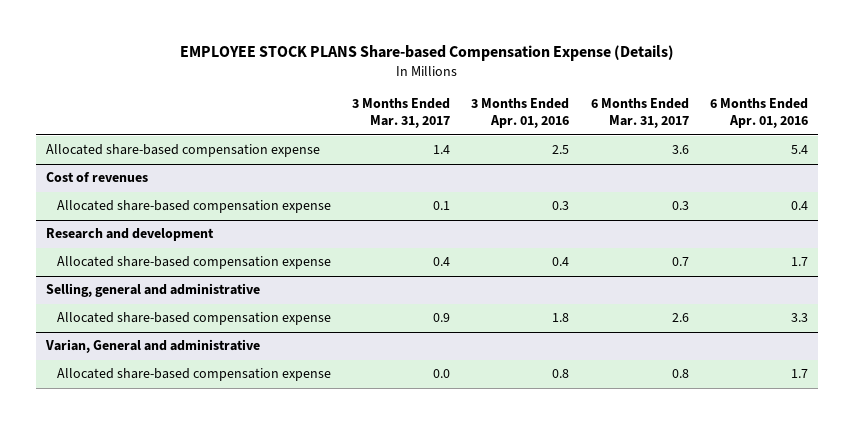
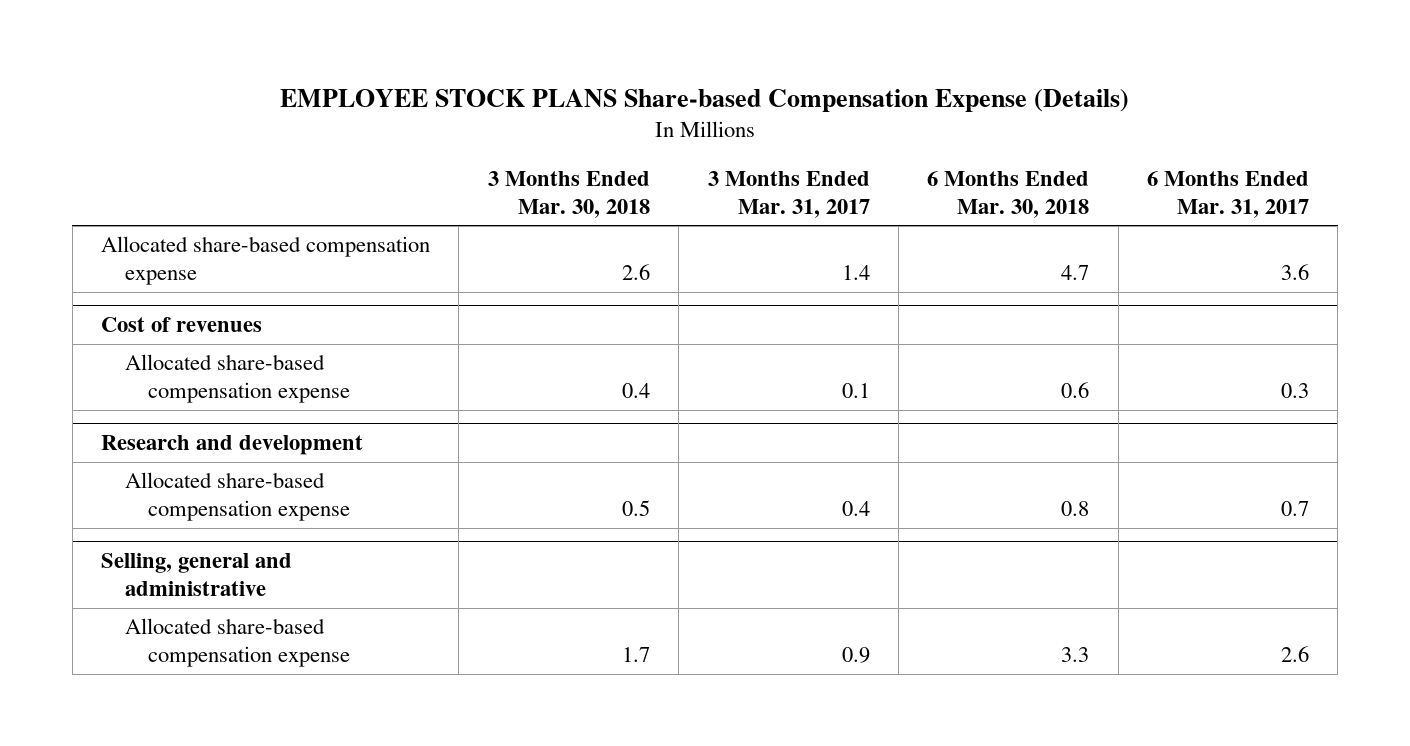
[471,97,570,129] 3 Months Ended Apr. 01, 2016 -> none
[709,97,808,129] 6 Months Ended Apr. 01, 2016 -> none
none -> [487,171,650,219] 3 Months Ended Mar. 30, 2018
none -> [927,171,1090,219] 6 Months Ended Mar. 30, 2018
[45,339,261,354] Varian, General and administrative -> none
[56,368,331,382] Allocated share-based compensation expense -> none

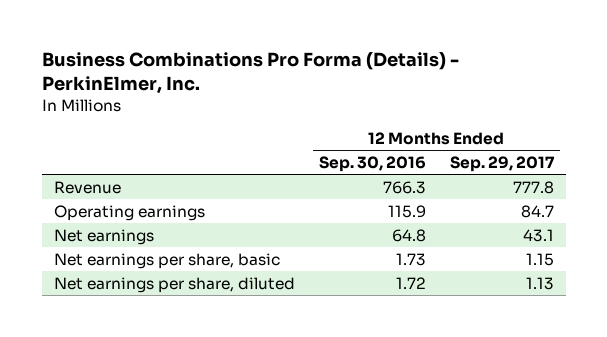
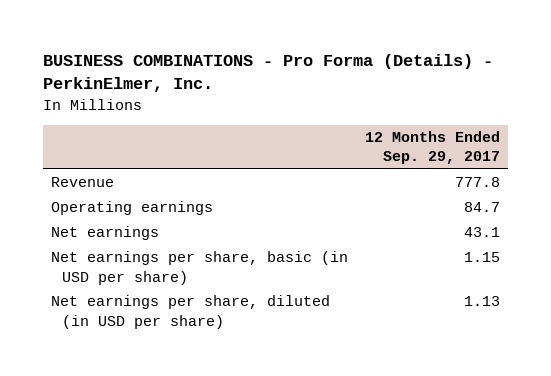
[41,51,459,95] Business Combinations Pro Forma (Details) - PerkinElmer, Inc. -> [42,54,493,93] BUSINESS COMBINATIONS - Pro Forma (Details) - PerkinElmer, Inc.
[318,155,426,172] Sep. 30, 2016 -> none
[53,252,280,269] Net earnings per share, basic -> [51,251,349,285] Net earnings per share, basic (in USD per share)
[53,276,295,293] Net earnings per share, diluted -> [51,295,331,329] Net earnings per share, diluted (in USD per share)

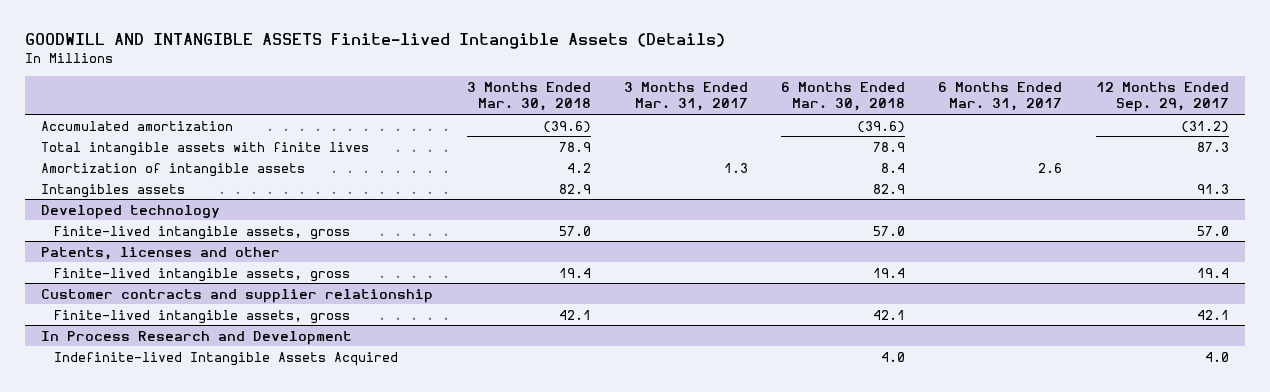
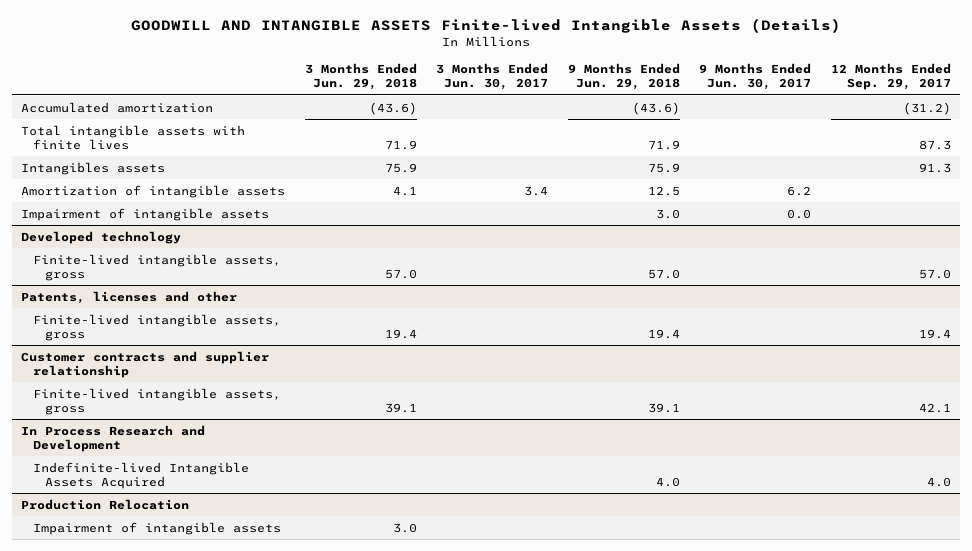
[466,81,591,112] 3 Months Ended Mar. 30, 2018 -> none
[623,81,748,112] 3 Months Ended Mar. 31, 2017 -> none
[781,81,906,112] 6 Months Ended Mar. 30, 2018 -> none
[938,81,1063,112] 6 Months Ended Mar. 31, 2017 -> none
none -> [304,62,417,91] 3 Months Ended Jun. 29, 2018
none -> [436,62,549,91] 3 Months Ended Jun. 30, 2017
none -> [567,62,680,91] 9 Months Ended Jun. 29, 2018
none -> [699,62,812,91] 9 Months Ended Jun. 30, 2017
[41,162,306,177] Amortization of intangible assets -> [21,184,286,198] Amortization of intangible assets
none -> [21,207,270,221] Impairment of intangible assets
none -> [21,498,190,510] Production Relocation
none -> [33,521,282,535] Impairment of intangible assets

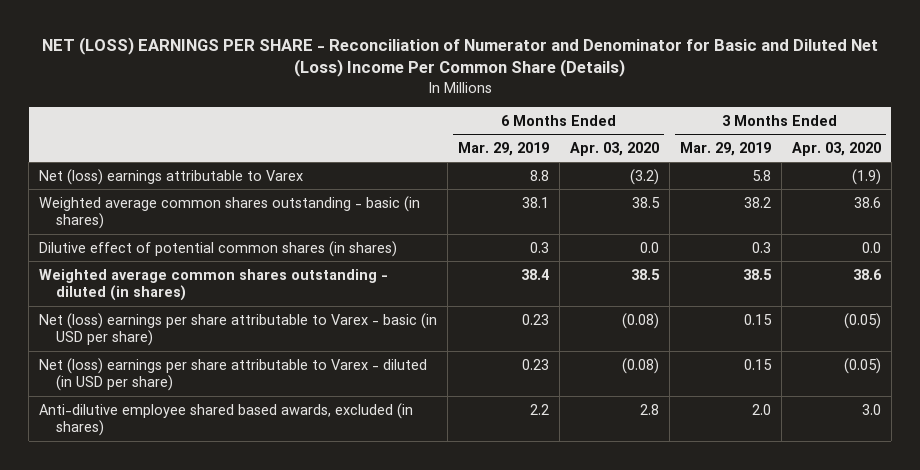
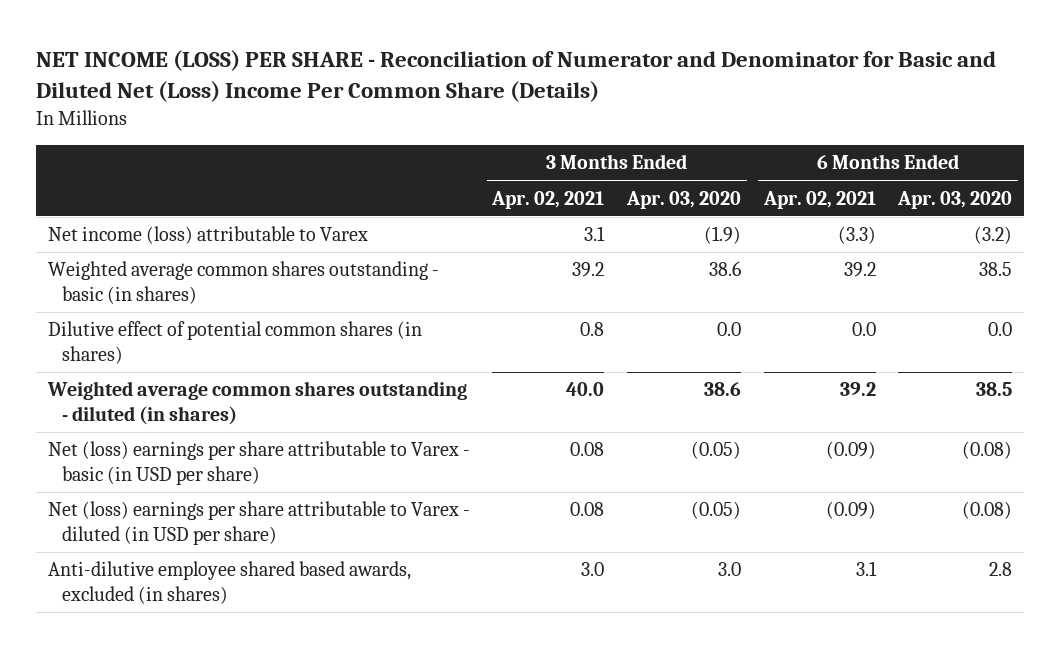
[42,36,879,78] NET (LOSS) EARNINGS PER SHARE - Reconciliation of Numerator and Denominator for Basic and Diluted Net (Loss) Income Per Common Share (Details) -> [36,50,997,103] NET INCOME (LOSS) PER SHARE - Reconciliation of Numerator and Denominator for Basic and Diluted Net (Loss) Income Per Common Share (Details)
[458,141,550,156] Mar. 29, 2019 -> none
[679,141,771,156] Mar. 29, 2019 -> none
none -> [491,190,605,209] Apr. 02, 2021
none -> [762,190,876,209] Apr. 02, 2021
[39,168,304,185] Net (loss) earnings attributable to Varex -> [47,226,368,245] Net income (loss) attributable to Varex

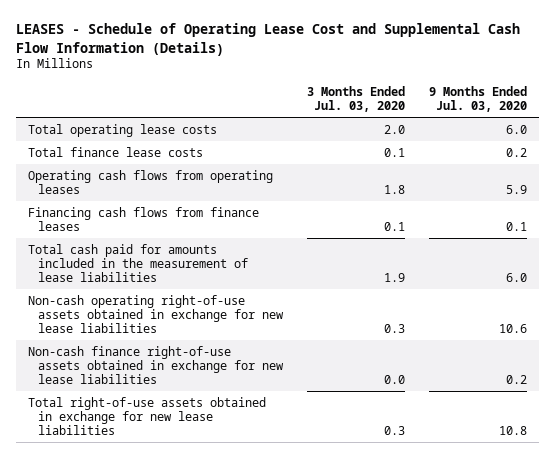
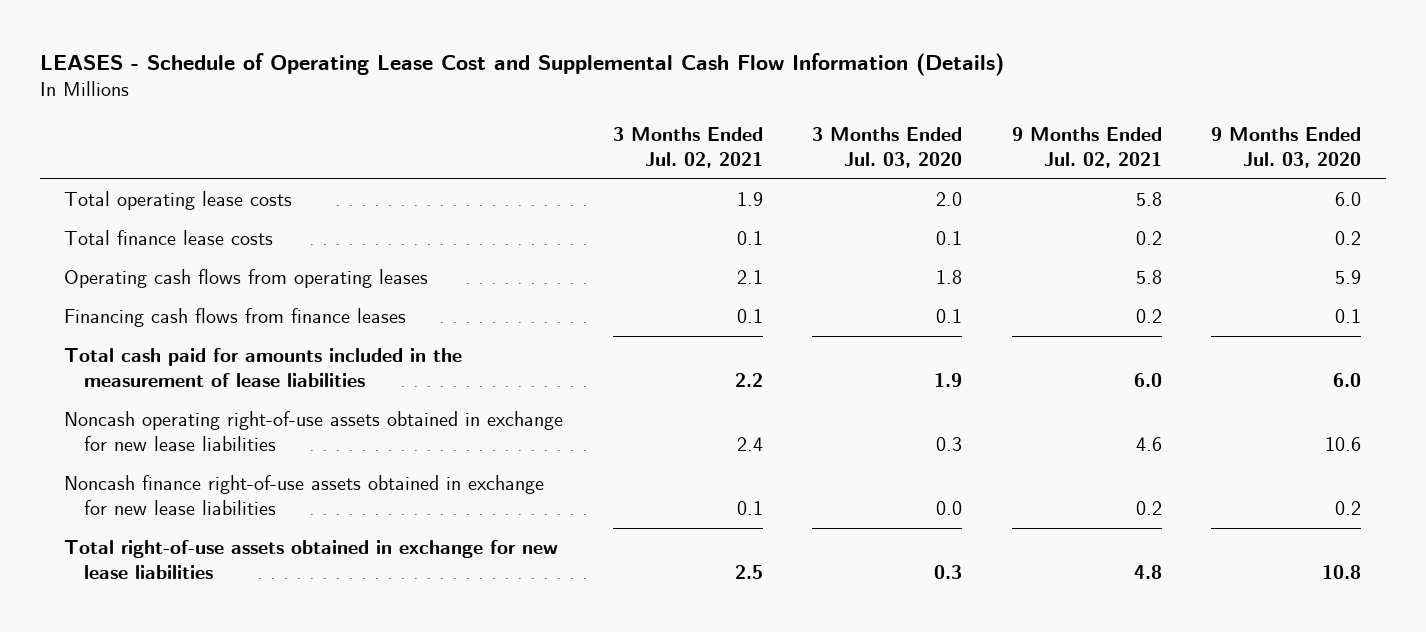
none -> [612,127,763,168] 3 Months Ended Jul. 02, 2021
none -> [1011,127,1162,168] 9 Months Ended Jul. 02, 2021
[27,294,285,334] Non-cash operating right-of-use assets obtained in exchange for new lease liabilities -> [64,411,564,451] Noncash operating right-of-use assets obtained in exchange for new lease liabilities
[27,345,285,385] Non-cash finance right-of-use assets obtained in exchange for new lease liabilities -> [64,475,545,515] Noncash finance right-of-use assets obtained in exchange for new lease liabilities

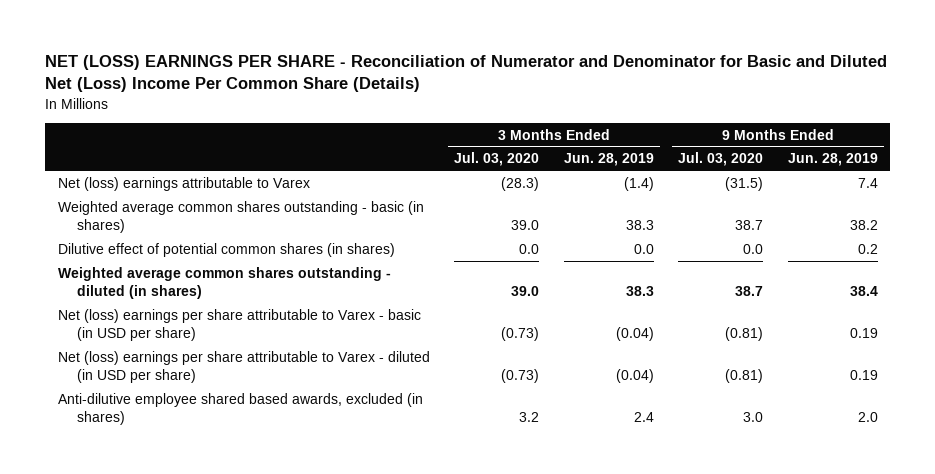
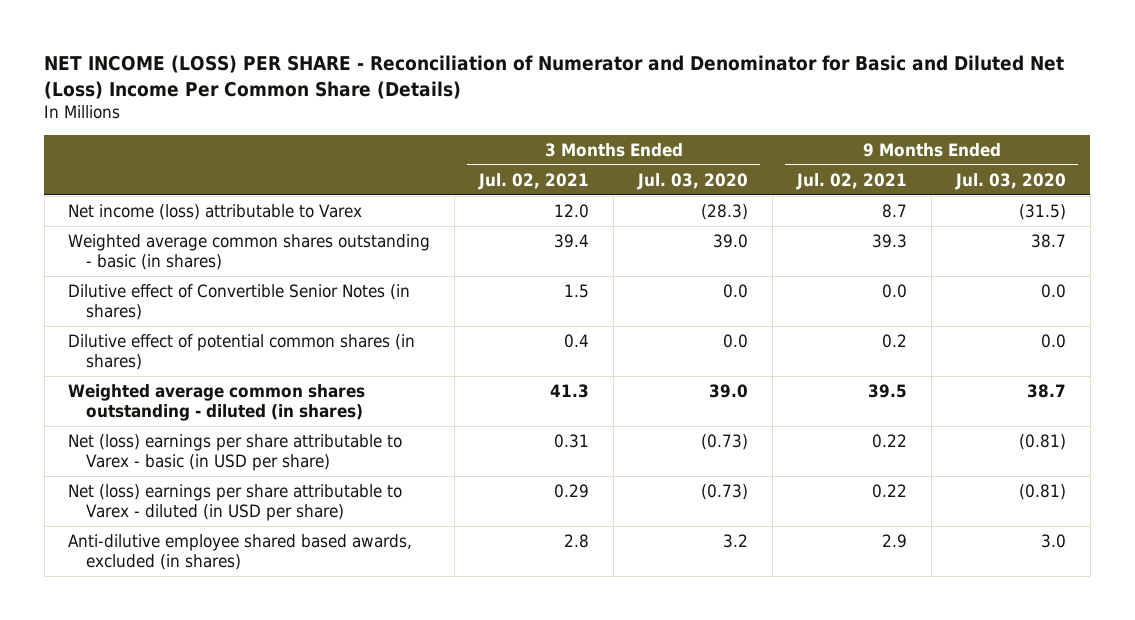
[45,55,888,93] NET (LOSS) EARNINGS PER SHARE - Reconciliation of Numerator and Denominator for Basic and Diluted Net (Loss) Income Per Common Share (Details) -> [44,54,1065,99] NET INCOME (LOSS) PER SHARE - Reconciliation of Numerator and Denominator for Basic and Diluted Net (Loss) Income Per Common Share (Details)
[563,153,654,167] Jun. 28, 2019 -> none
[787,153,878,167] Jun. 28, 2019 -> none
none -> [478,172,590,190] Jul. 02, 2021
none -> [796,172,908,190] Jul. 02, 2021
[57,176,310,191] Net (loss) earnings attributable to Varex -> [68,203,363,220] Net income (loss) attributable to Varex
none -> [68,283,411,321] Dilutive effect of Convertible Senior Notes (in shares)

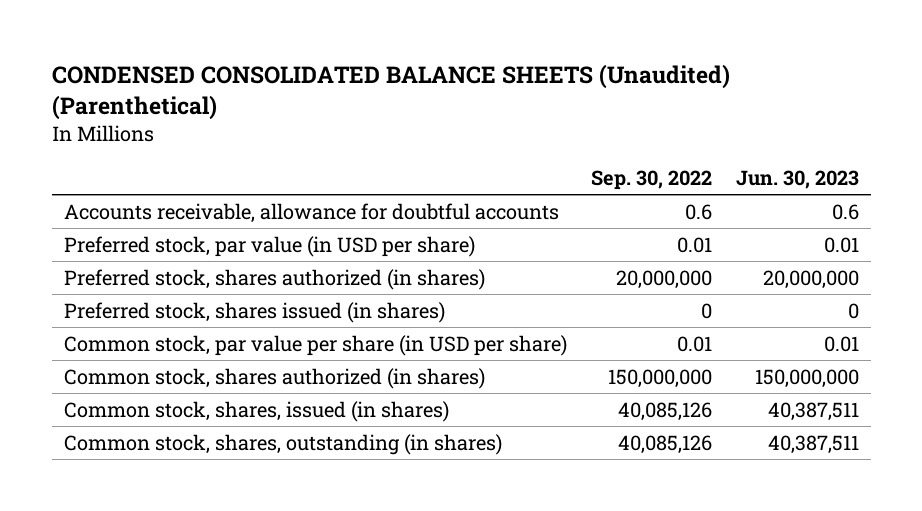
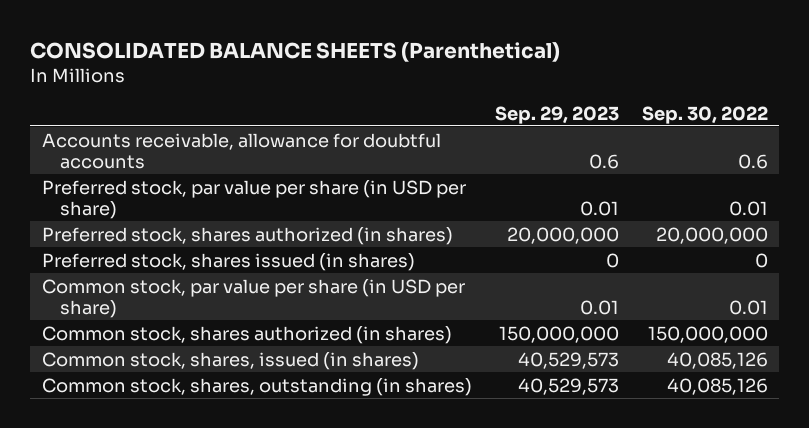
[51,63,730,121] CONDENSED CONSOLIDATED BALANCE SHEETS (Unaudited) (Parenthetical) -> [30,41,561,62] CONSOLIDATED BALANCE SHEETS (Parenthetical)
[735,170,859,190] Jun. 30, 2023 -> none
none -> [494,105,619,124] Sep. 29, 2023
[63,235,475,257] Preferred stock, par value (in USD per share) -> [41,179,466,219] Preferred stock, par value per share (in USD per share)

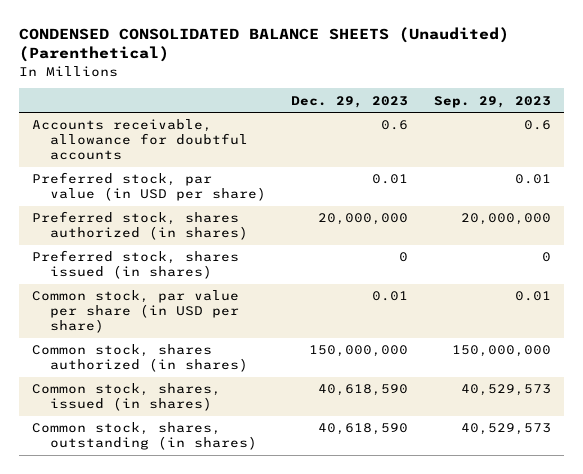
[30,41,561,62] CONSOLIDATED BALANCE SHEETS (Parenthetical) -> [18,26,509,63] CONDENSED CONSOLIDATED BALANCE SHEETS (Unaudited) (Parenthetical)
[641,105,768,124] Sep. 30, 2022 -> none
none -> [291,95,409,108] Dec. 29, 2023
[41,179,466,219] Preferred stock, par value per share (in USD per share) -> [31,172,266,202] Preferred stock, par value (in USD per share)

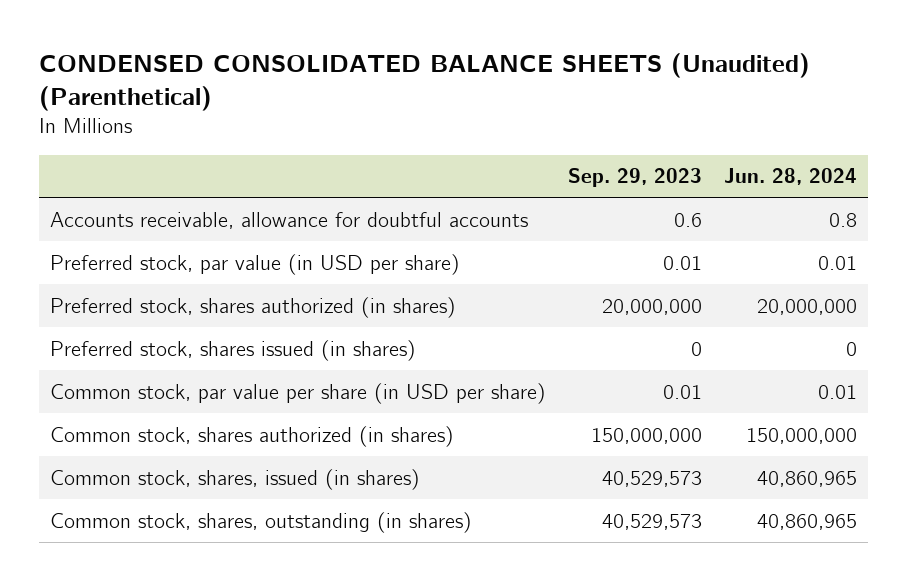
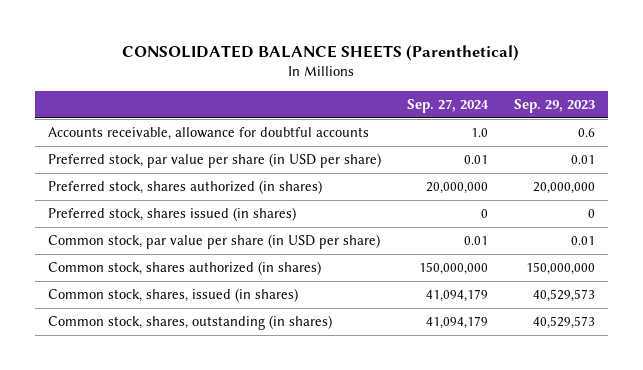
[38,52,810,111] CONDENSED CONSOLIDATED BALANCE SHEETS (Unaudited) (Parenthetical) -> [122,44,520,61] CONSOLIDATED BALANCE SHEETS (Parenthetical)
[723,168,857,186] Jun. 28, 2024 -> none
none -> [406,98,489,113] Sep. 27, 2024
[49,253,460,275] Preferred stock, par value (in USD per share) -> [47,153,381,169] Preferred stock, par value per share (in USD per share)

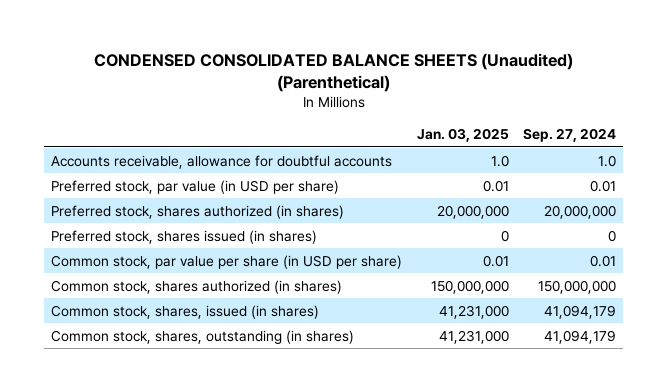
[122,44,520,61] CONSOLIDATED BALANCE SHEETS (Parenthetical) -> [93,53,573,93] CONDENSED CONSOLIDATED BALANCE SHEETS (Unaudited) (Parenthetical)
[513,98,595,113] Sep. 29, 2023 -> none
none -> [416,128,509,143] Jan. 03, 2025
[47,153,381,169] Preferred stock, par value per share (in USD per share) -> [51,179,340,194] Preferred stock, par value (in USD per share)

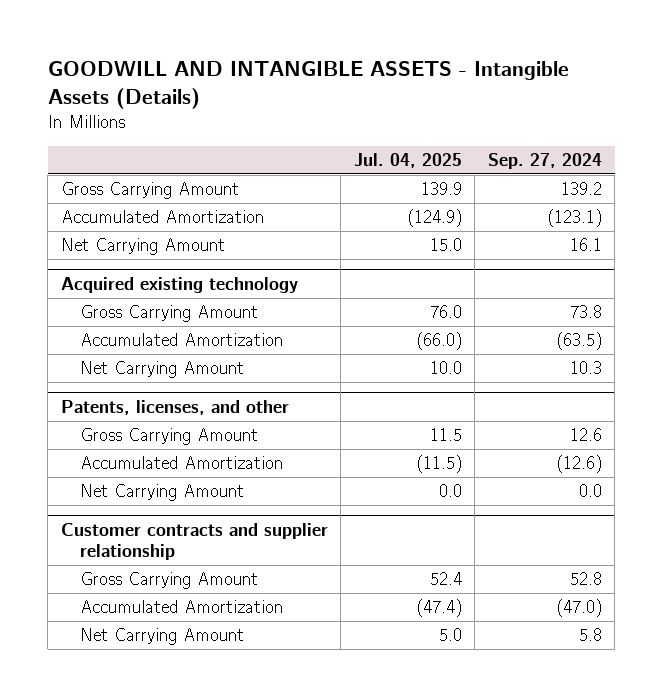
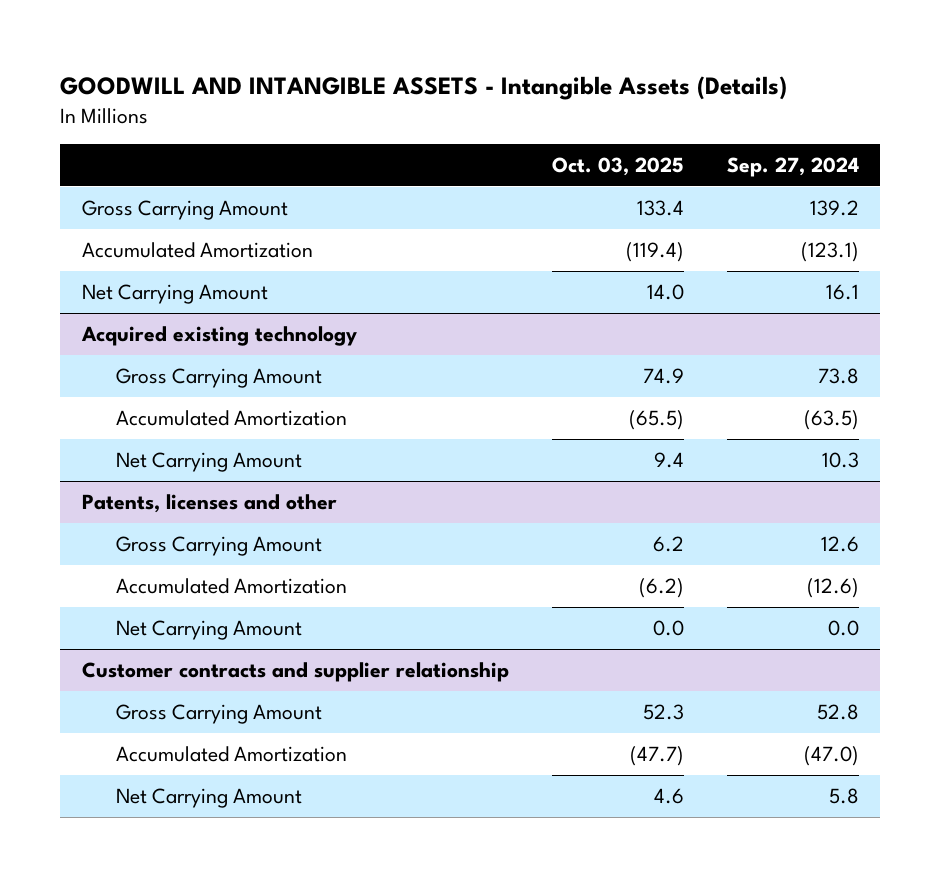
[353,153,462,169] Jul. 04, 2025 -> none
none -> [551,157,684,177] Oct. 03, 2025
[60,399,289,415] Patents, licenses, and other -> [81,493,337,513] Patents, licenses and other

